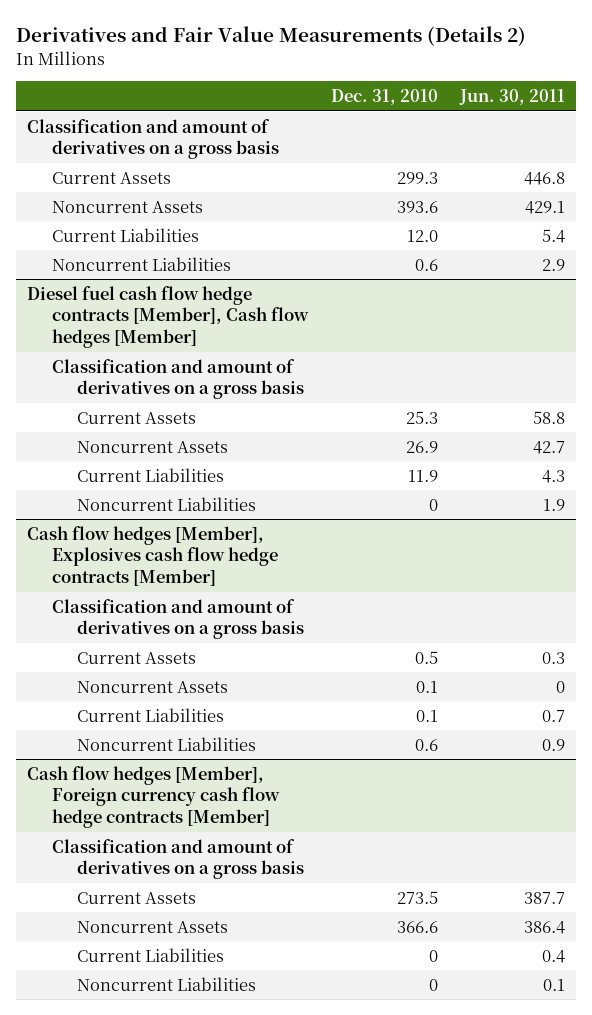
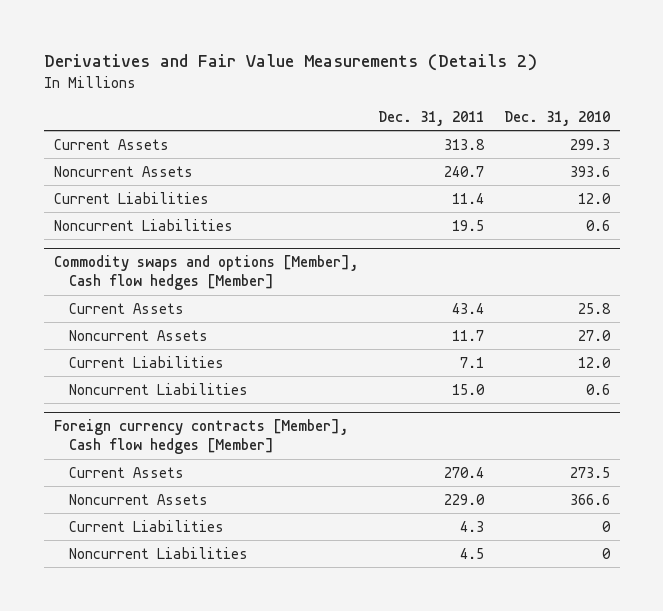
[458,88,565,105] Jun. 30, 2011 -> none
none -> [377,110,484,126] Dec. 31, 2011
[27,118,280,160] Classification and amount of derivatives on a gross basis -> none
[27,285,310,348] Diesel fuel cash flow hedge contracts [Member], Cash flow hedges [Member] -> none
[52,358,305,400] Classification and amount of derivatives on a gross basis -> none
[77,496,257,511] Noncurrent Liabilities -> none
[27,525,279,586] Cash flow hedges [Member], Explosives cash flow hedge contracts [Member] -> none
[52,598,305,640] Classification and amount of derivatives on a gross basis -> none
[77,651,197,664] Current Assets -> none
[77,680,229,693] Noncurrent Assets -> none
[77,707,225,722] Current Liabilities -> none
none -> [53,255,358,291] Commodity swaps and options [Member], Cash flow hedges [Member]
[405,410,438,424] 25.3 -> [577,302,611,314] 25.8
[405,440,438,453] 26.9 -> [577,329,611,341] 27.0
[407,469,438,482] 11.9 -> [577,356,611,368] 12.0
[52,838,305,880] Classification and amount of derivatives on a gross basis -> none
[27,765,281,828] Cash flow hedges [Member], Foreign currency cash flow hedge contracts [Member] -> [53,419,348,455] Foreign currency contracts [Member], Cash flow hedges [Member]

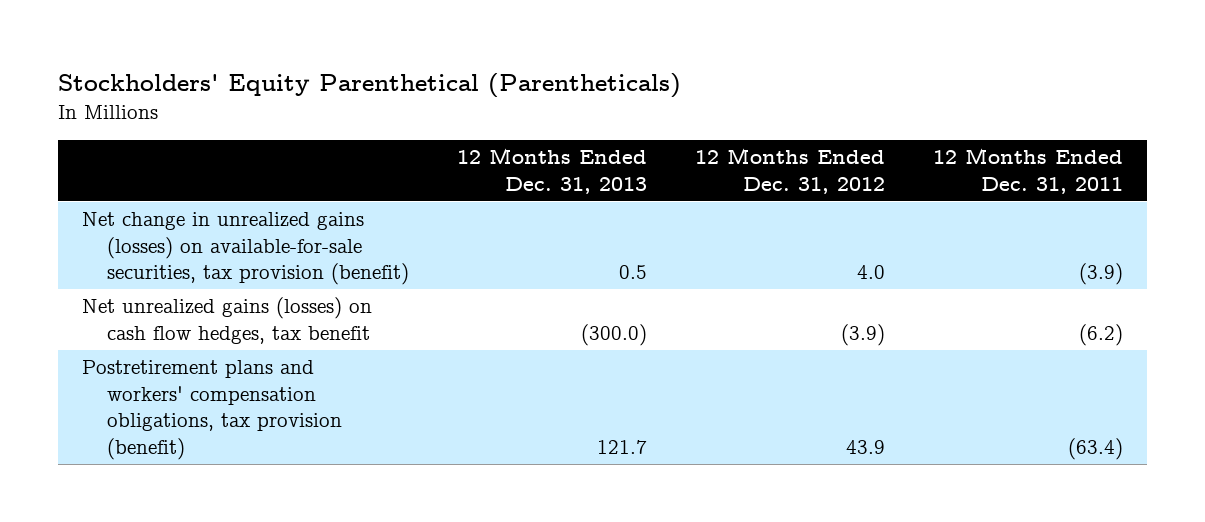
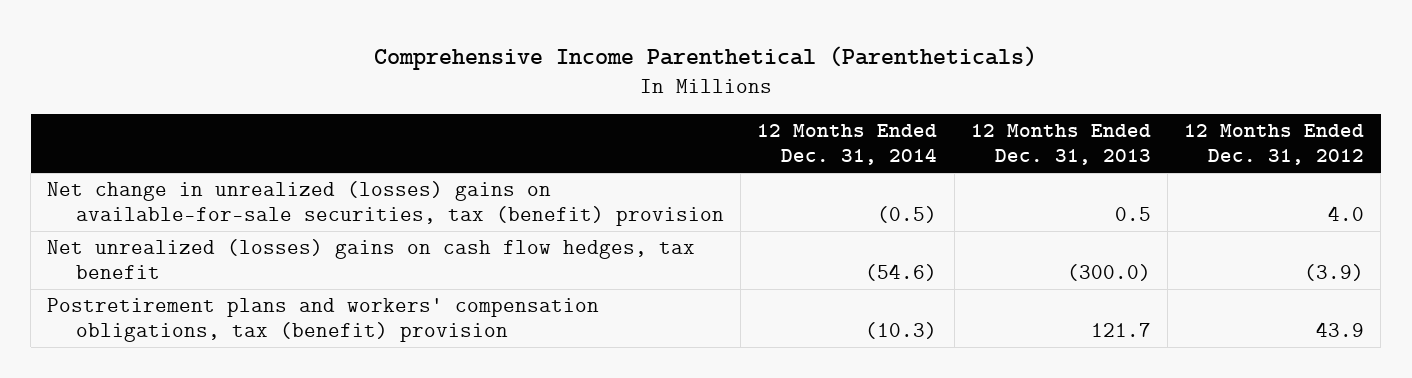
[58,72,682,98] Stockholders' Equity Parenthetical (Parentheticals) -> [373,46,1037,71] Comprehensive Income Parenthetical (Parentheticals)
[932,148,1123,194] 12 Months Ended Dec. 31, 2011 -> none
none -> [757,124,938,166] 12 Months Ended Dec. 31, 2014
[82,212,410,286] Net change in unrealized gains (losses) on available-for-sale securities, tax provision (benefit) -> [47,180,724,226] Net change in unrealized (losses) gains on available-for-sale securities, tax (benefit) provision
[82,297,373,344] Net unrealized gains (losses) on cash flow hedges, tax benefit -> [47,238,696,279] Net unrealized (losses) gains on cash flow hedges, tax benefit
[82,360,343,460] Postretirement plans and workers' compensation obligations, tax provision (benefit) -> [47,297,600,342] Postretirement plans and workers' compensation obligations, tax (benefit) provision

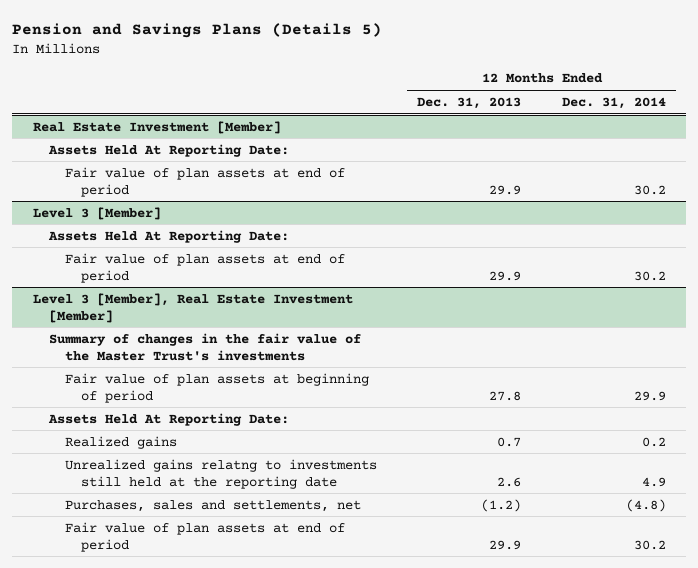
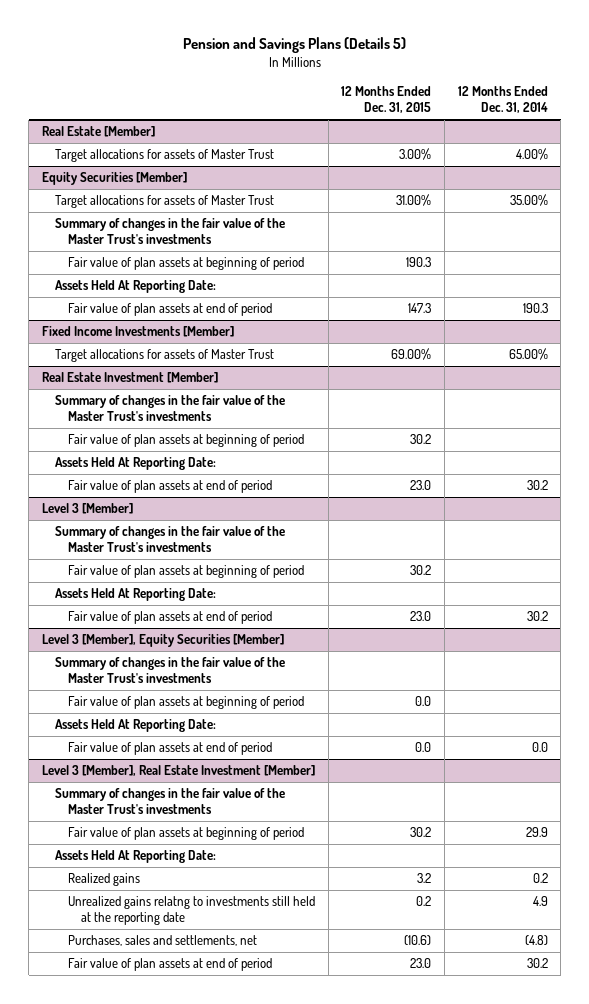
[417,96,522,109] Dec. 31, 2013 -> none
none -> [341,86,432,114] 12 Months Ended Dec. 31, 2015
none -> [41,126,155,138] Real Estate [Member]
none -> [54,149,274,163] Target allocations for assets of Master Trust
none -> [41,172,187,186] Equity Securities [Member]
none -> [54,195,274,209] Target allocations for assets of Master Trust
none -> [54,218,285,245] Summary of changes in the fair value of the Master Trust's investments
none -> [68,257,305,271] Fair value of plan assets at beginning of period
none -> [54,280,216,294] Assets Held At Reporting Date:
none -> [68,303,273,317] Fair value of plan assets at end of period
none -> [41,326,234,338] Fixed Income Investments [Member]
none -> [54,349,274,363] Target allocations for assets of Master Trust
none -> [54,395,285,422] Summary of changes in the fair value of the Master Trust's investments
none -> [68,434,305,448] Fair value of plan assets at beginning of period
none -> [54,526,285,553] Summary of changes in the fair value of the Master Trust's investments
none -> [68,565,305,579] Fair value of plan assets at beginning of period
none -> [41,634,284,648] Level 3 [Member], Equity Securities [Member]
none -> [54,657,285,684] Summary of changes in the fair value of the Master Trust's investments
none -> [68,696,305,710] Fair value of plan assets at beginning of period
none -> [54,719,216,733] Assets Held At Reporting Date:
none -> [68,742,273,756] Fair value of plan assets at end of period

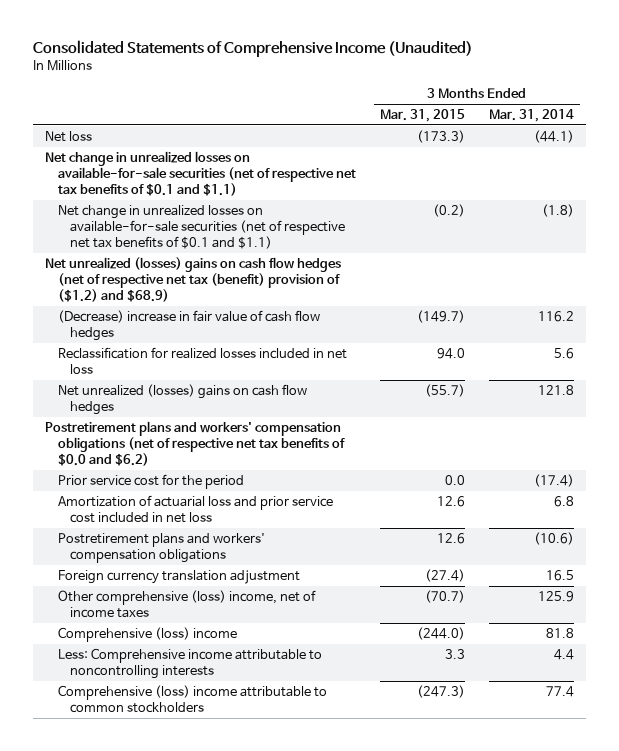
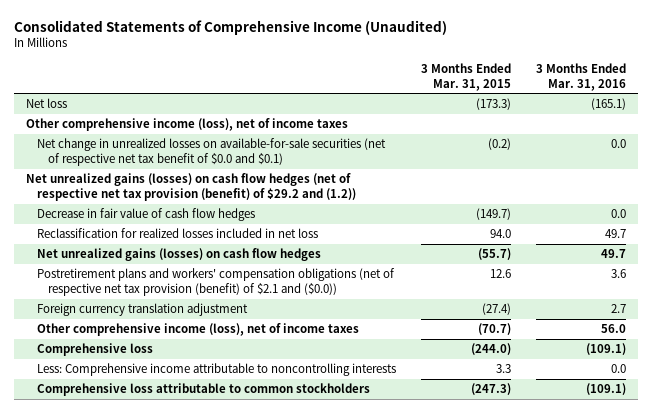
[489,109,575,123] Mar. 31, 2014 -> none
none -> [535,63,626,91] 3 Months Ended Mar. 31, 2016
[45,151,356,197] Net change in unrealized losses on available-for-sale securities (net of respective net tax benefits of $0.1 and $1.1) -> none
none -> [25,118,348,132] Other comprehensive income (loss), net of income taxes
[57,205,346,250] Net change in unrealized losses on available-for-sale securities (net of respective net tax benefits of $0.1 and $1.1) -> [37,138,387,166] Net change in unrealized losses on available-for-sale securities (net of respective net tax benefit of $0.0 and $0.1)
[45,257,342,303] Net unrealized (losses) gains on cash flow hedges (net of respective net tax (benefit) provision of ($1.2) and $68.9) -> [25,173,357,201] Net unrealized gains (losses) on cash flow hedges (net of respective net tax provision (benefit) of $29.2 and (1.2))
[57,310,320,342] (Decrease) increase in fair value of cash flow hedges -> [37,208,256,222] Decrease in fair value of cash flow hedges
[45,421,345,467] Postretirement plans and workers' compensation obligations (net of respective net tax benefits of $0.0 and $6.2) -> none
[57,474,244,490] Prior service cost for the period -> none
[57,533,265,564] Postretirement plans and workers' compensation obligations -> none
[57,384,307,416] Net unrealized (losses) gains on cash flow hedges -> [37,248,322,262] Net unrealized gains (losses) on cash flow hedges
[57,495,333,524] Amortization of actuarial loss and prior service cost included in net loss -> [37,268,396,296] Postretirement plans and workers' compensation obligations (net of respective net tax provision (benefit) of $2.1 and ($0.0))
[57,590,316,619] Other comprehensive (loss) income, net of income taxes -> [37,323,360,337] Other comprehensive income (loss), net of income taxes
[57,627,237,643] Comprehensive (loss) income -> [37,343,154,357] Comprehensive loss
[57,685,327,714] Comprehensive (loss) income attributable to common stockholders -> [37,383,371,397] Comprehensive loss attributable to common stockholders

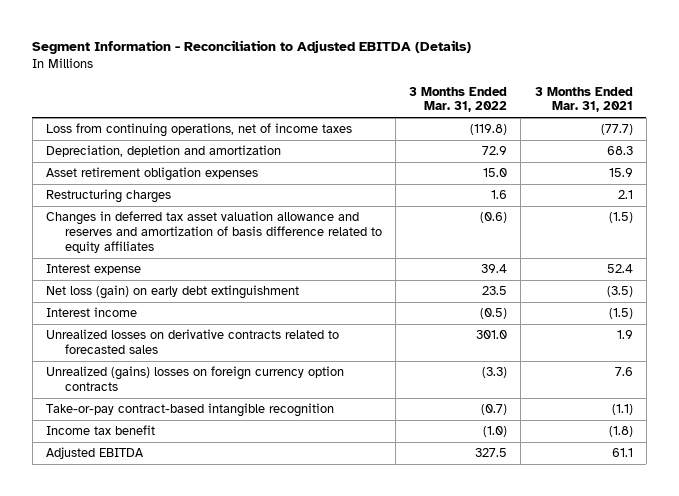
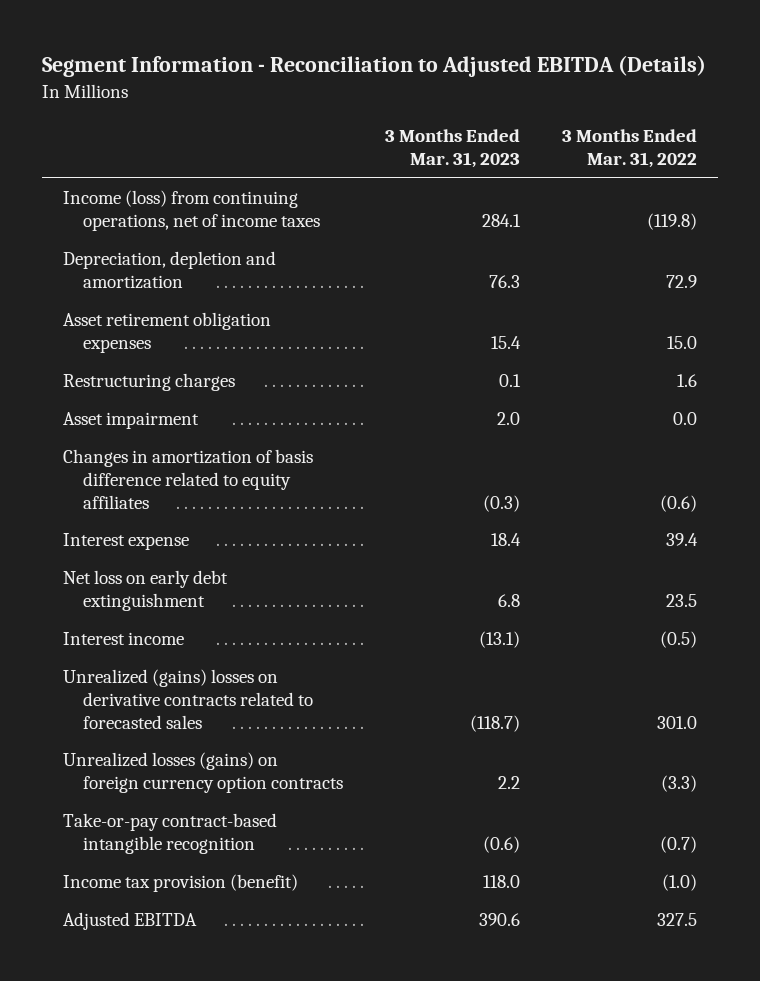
[534,86,633,113] 3 Months Ended Mar. 31, 2021 -> none
none -> [384,129,520,169] 3 Months Ended Mar. 31, 2023
[45,123,352,138] Loss from continuing operations, net of income taxes -> [63,190,321,232] Income (loss) from continuing operations, net of income taxes
none -> [63,412,200,430] Asset impairment
[45,211,383,253] Changes in deferred tax asset valuation allowance and reserves and amortization of basis difference related to equity affiliates -> [63,449,314,510] Changes in amortization of basis difference related to equity affiliates
[45,285,299,300] Net loss (gain) on early debt extinguishment -> [63,570,229,612] Net loss on early debt extinguishment
[45,329,339,354] Unrealized losses on derivative contracts related to forecasted sales -> [63,669,314,730] Unrealized (gains) losses on derivative contracts related to forecasted sales
[45,366,344,391] Unrealized (gains) losses on foreign currency option contracts -> [63,752,344,794] Unrealized losses (gains) on foreign currency option contracts
[45,425,155,436] Income tax benefit -> [63,874,299,893] Income tax provision (benefit)

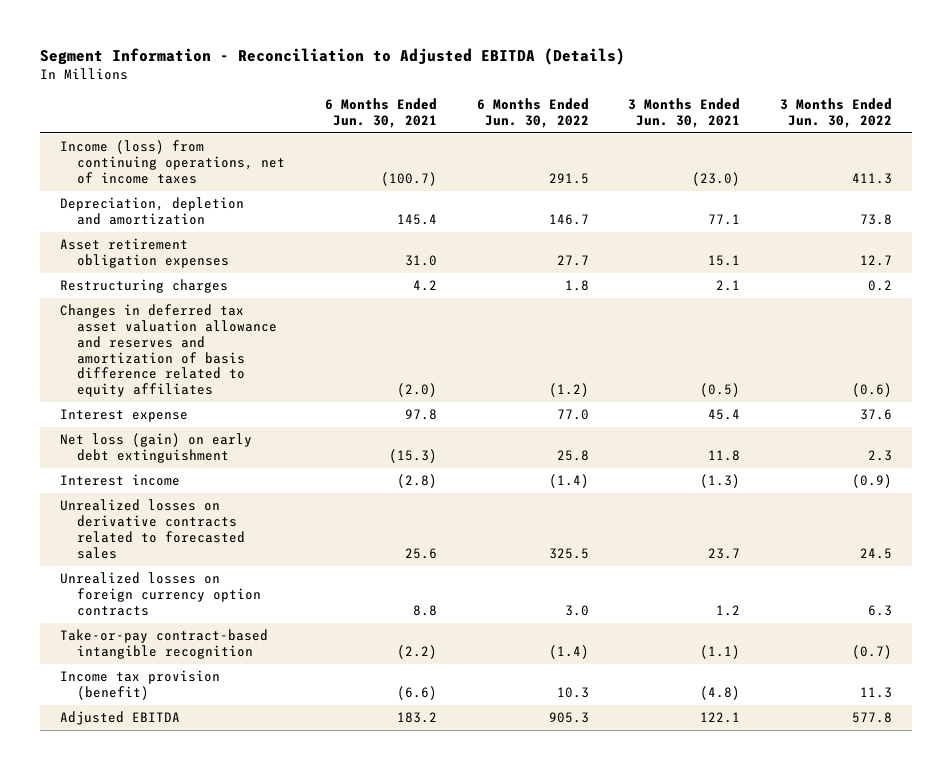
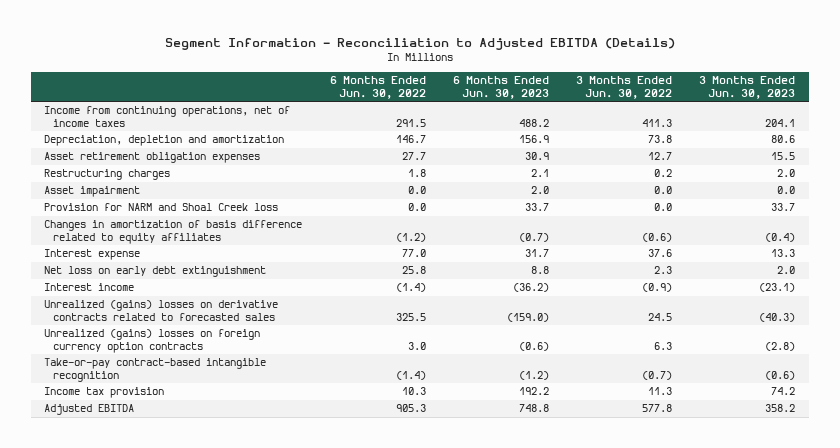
[324,98,437,129] 6 Months Ended Jun. 30, 2021 -> none
[628,98,741,129] 3 Months Ended Jun. 30, 2021 -> none
none -> [452,76,549,99] 6 Months Ended Jun. 30, 2023
none -> [699,76,796,99] 3 Months Ended Jun. 30, 2023
[59,140,286,184] Income (loss) from continuing operations, net of income taxes -> [44,106,291,127] Income from continuing operations, net of income taxes
none -> [44,186,141,198] Asset impairment
none -> [44,203,279,212] Provision for NARM and Shoal Creek loss
[59,304,278,398] Changes in deferred tax asset valuation allowance and reserves and amortization of basis difference related to equity affiliates -> [44,220,303,244] Changes in amortization of basis difference related to equity affiliates
[59,433,252,464] Net loss (gain) on early debt extinguishment -> [44,266,267,278] Net loss on early debt extinguishment
[59,499,246,559] Unrealized losses on derivative contracts related to forecasted sales -> [44,300,279,321] Unrealized (gains) losses on derivative contracts related to forecasted sales
[59,572,262,616] Unrealized losses on foreign currency option contracts -> [44,329,261,353] Unrealized (gains) losses on foreign currency option contracts
[59,670,220,701] Income tax provision (benefit) -> [44,387,165,399] Income tax provision

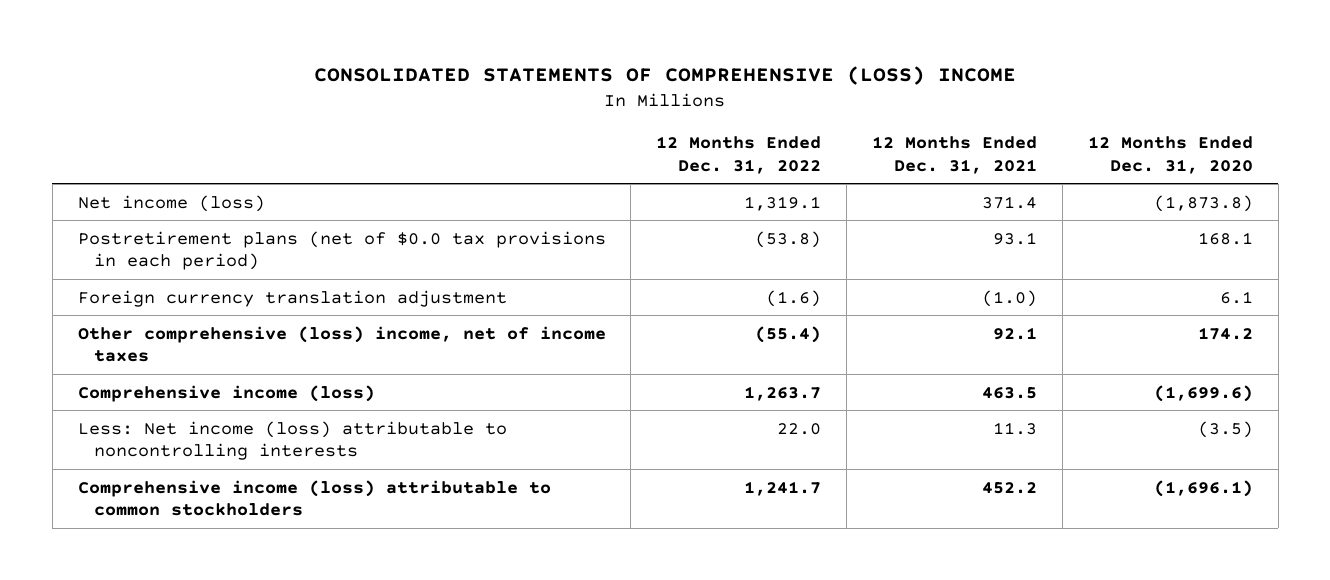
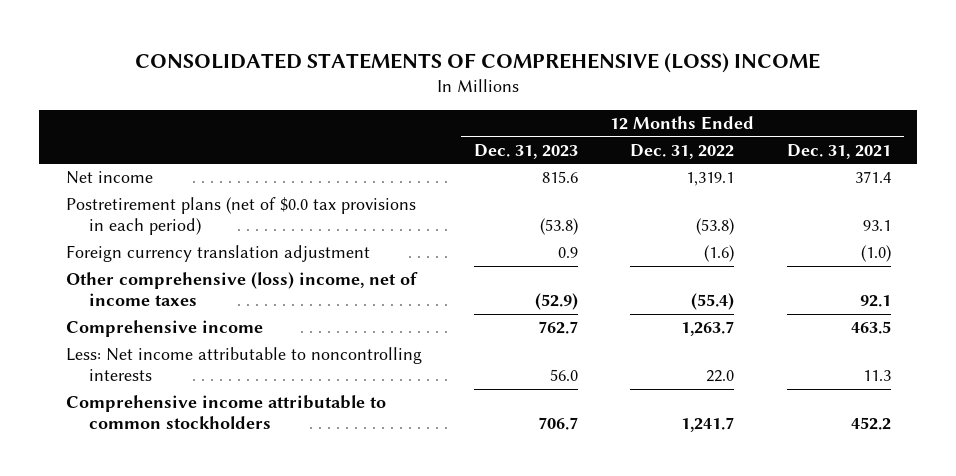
[1087,136,1253,174] 12 Months Ended Dec. 31, 2020 -> none
none -> [474,144,579,160] Dec. 31, 2023
[77,194,265,212] Net income (loss) -> [65,171,153,185] Net income
[77,384,375,402] Comprehensive income (loss) -> [65,320,263,338] Comprehensive income
[77,420,507,461] Less: Net income (loss) attributable to noncontrolling interests -> [65,347,422,382] Less: Net income attributable to noncontrolling interests
[77,479,551,517] Comprehensive income (loss) attributable to common stockholders -> [65,395,386,430] Comprehensive income attributable to common stockholders

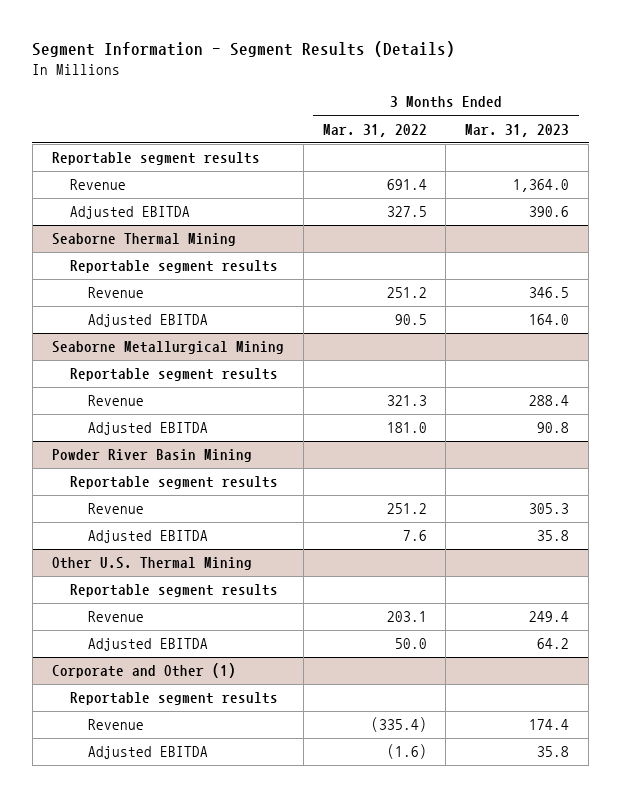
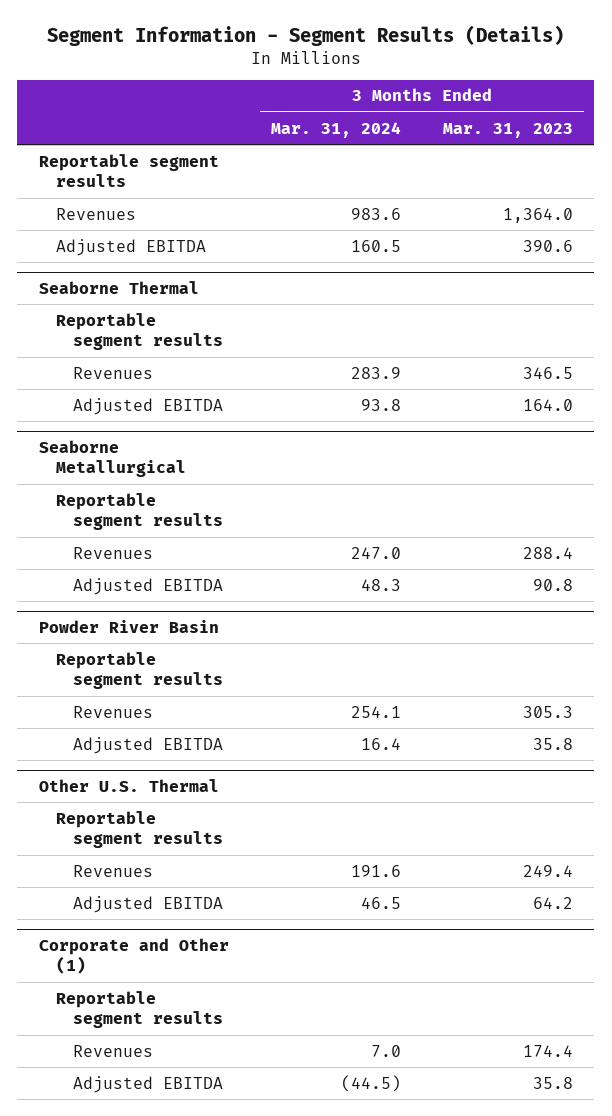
[322,123,427,137] Mar. 31, 2022 -> none
none -> [270,121,401,138] Mar. 31, 2024
[70,179,127,191] Revenue -> [55,207,136,220] Revenues
[51,233,236,247] Seaborne Thermal Mining -> [38,280,199,294] Seaborne Thermal
[88,287,145,299] Revenue -> [73,366,154,379] Revenues
[51,341,284,355] Seaborne Metallurgical Mining -> [38,439,186,478] Seaborne Metallurgical
[88,395,145,407] Revenue -> [73,546,154,559] Revenues
[51,449,252,463] Powder River Basin Mining -> [38,619,219,633] Powder River Basin
[88,503,145,515] Revenue -> [73,705,154,718] Revenues
[51,557,252,571] Other U.S. Thermal Mining -> [38,778,219,792] Other U.S. Thermal
[88,611,145,623] Revenue -> [73,864,154,877] Revenues
[88,719,145,731] Revenue -> [73,1044,154,1057] Revenues

